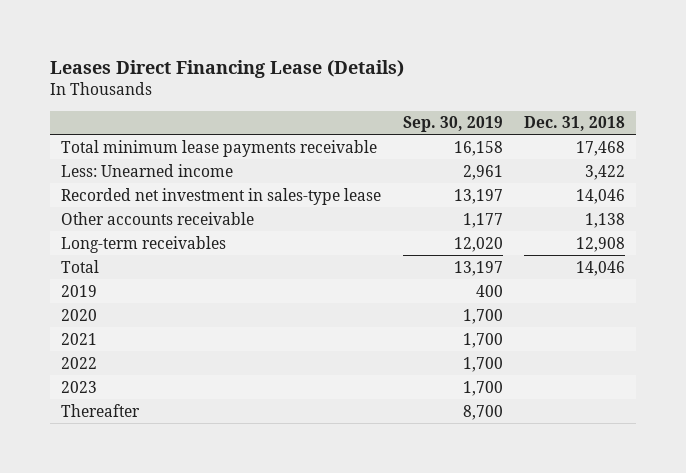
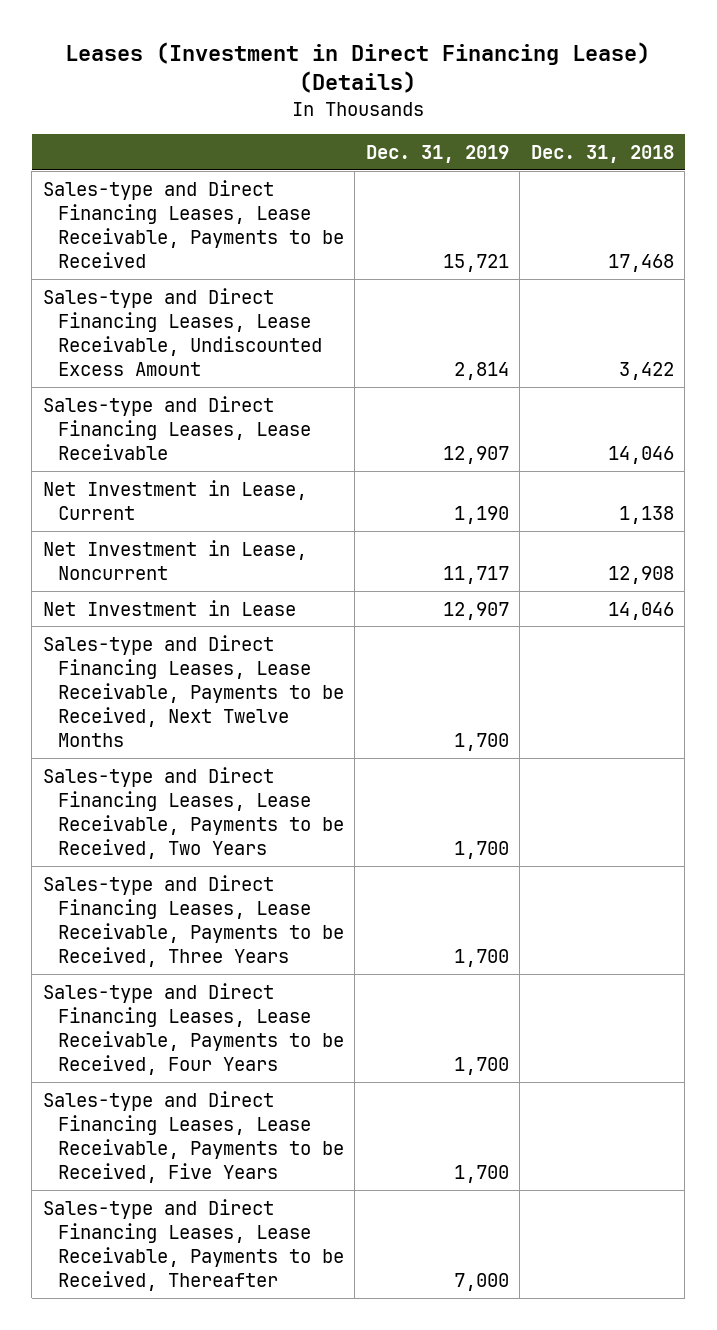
[50,60,405,79] Leases Direct Financing Lease (Details) -> [65,42,651,94] Leases (Investment in Direct Financing Lease) (Details)
[402,116,503,133] Sep. 30, 2019 -> none
none -> [365,144,509,163] Dec. 31, 2019
[60,284,97,297] 2019 -> none
[60,139,377,157] Total minimum lease payments receivable -> [42,179,344,269] Sales-type and Direct Financing Leases, Lease Receivable, Payments to be Received
[60,163,233,177] Less: Unearned income -> [42,287,322,377] Sales-type and Direct Financing Leases, Lease Receivable, Undiscounted Excess Amount
[60,187,381,205] Recorded net investment in sales-type lease -> [42,395,311,460] Sales-type and Direct Financing Leases, Lease Receivable
[60,211,254,225] Other accounts receivable -> [42,479,307,520] Net Investment in Lease, Current
[60,235,226,253] Long-term receivables -> [42,539,307,580] Net Investment in Lease, Noncurrent
[60,259,99,273] Total -> [42,599,296,616] Net Investment in Lease
none -> [42,634,344,748] Sales-type and Direct Financing Leases, Lease Receivable, Payments to be Received, Next Twelve Months
[60,308,97,321] 2020 -> [42,766,344,860] Sales-type and Direct Financing Leases, Lease Receivable, Payments to be Received, Two Years
[60,332,97,345] 2021 -> [42,874,344,968] Sales-type and Direct Financing Leases, Lease Receivable, Payments to be Received, Three Years
[60,356,97,369] 2022 -> [42,982,344,1076] Sales-type and Direct Financing Leases, Lease Receivable, Payments to be Received, Four Years
[60,380,97,393] 2023 -> [42,1090,344,1184] Sales-type and Direct Financing Leases, Lease Receivable, Payments to be Received, Five Years
[60,403,140,417] Thereafter -> [42,1198,344,1292] Sales-type and Direct Financing Leases, Lease Receivable, Payments to be Received, Thereafter

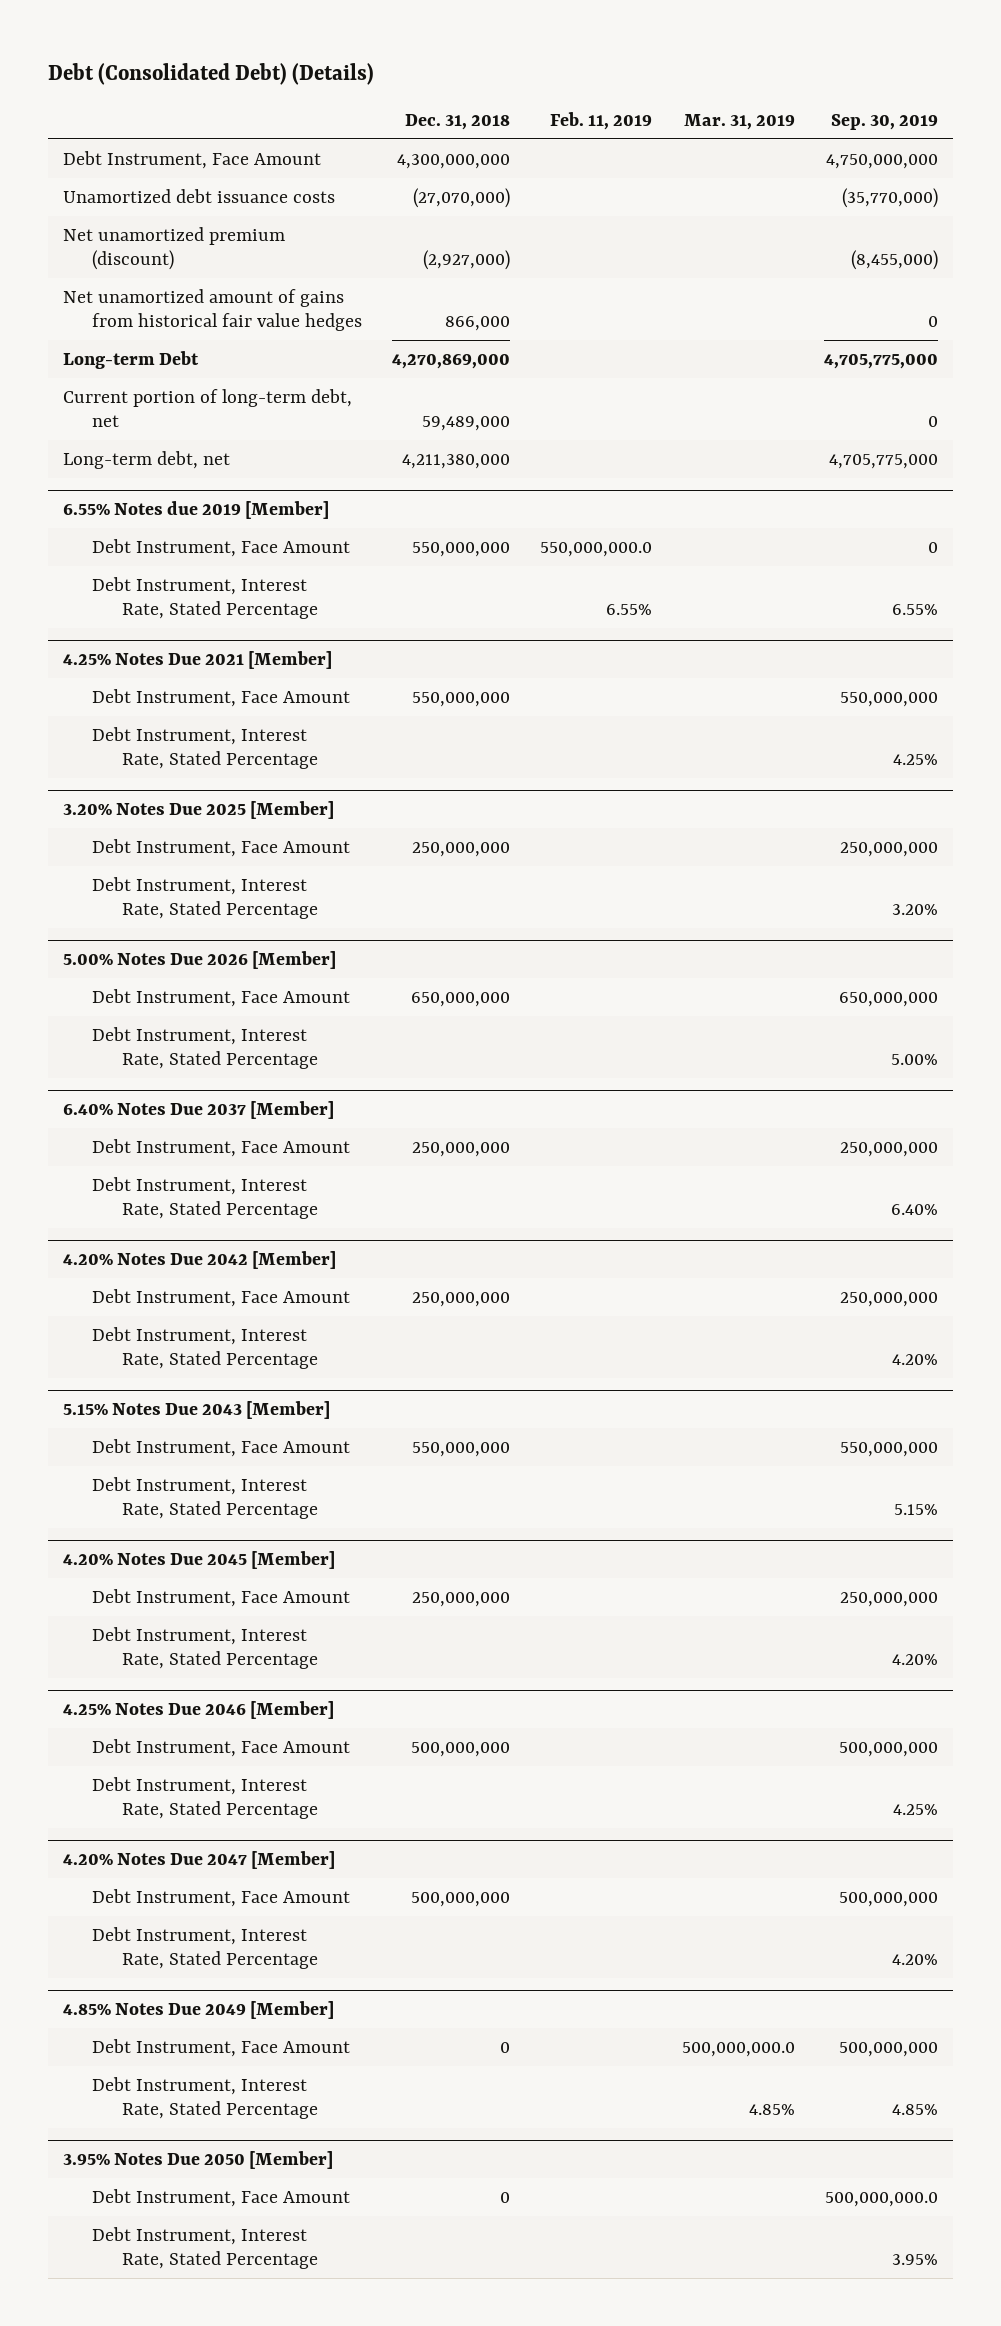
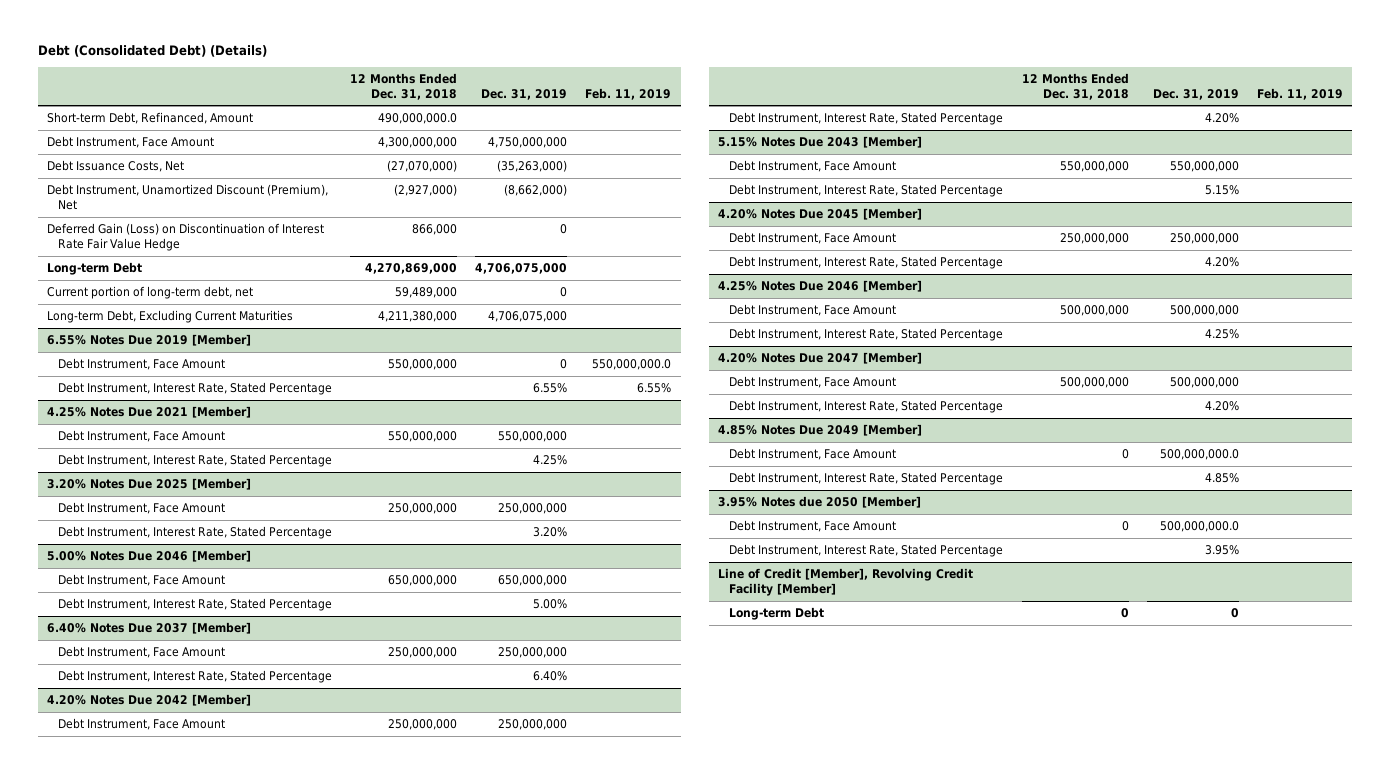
[405,113,511,130] Dec. 31, 2018 -> none
[683,113,795,130] Mar. 31, 2019 -> none
[831,113,939,130] Sep. 30, 2019 -> none
none -> [349,72,457,100] 12 Months Ended Dec. 31, 2018
none -> [481,88,568,100] Dec. 31, 2019
none -> [46,112,253,125] Short-term Debt, Refinanced, Amount
[63,188,336,203] Unamortized debt issuance costs -> [46,160,184,173] Debt Issuance Costs, Net
[63,226,286,271] Net unamortized premium (discount) -> [46,184,328,210] Debt Instrument, Unamortized Discount (Premium), Net
[63,288,363,332] Net unamortized amount of gains from historical fair value hedges -> [46,223,324,251] Deferred Gain (Loss) on Discontinuation of Interest Rate Fair Value Hedge
[63,450,231,469] Long-term debt, net -> [46,310,293,324] Long-term Debt, Excluding Current Maturities
[63,501,330,520] 6.55% Notes due 2019 [Member] -> [46,334,251,347] 6.55% Notes Due 2019 [Member]
[63,951,337,970] 5.00% Notes Due 2026 [Member] -> [46,550,251,563] 5.00% Notes Due 2046 [Member]
[63,2151,334,2170] 3.95% Notes Due 2050 [Member] -> [718,496,922,509] 3.95% Notes due 2050 [Member]
none -> [718,568,974,596] Line of Credit [Member], Revolving Credit Facility [Member]
none -> [729,607,825,621] Long-term Debt

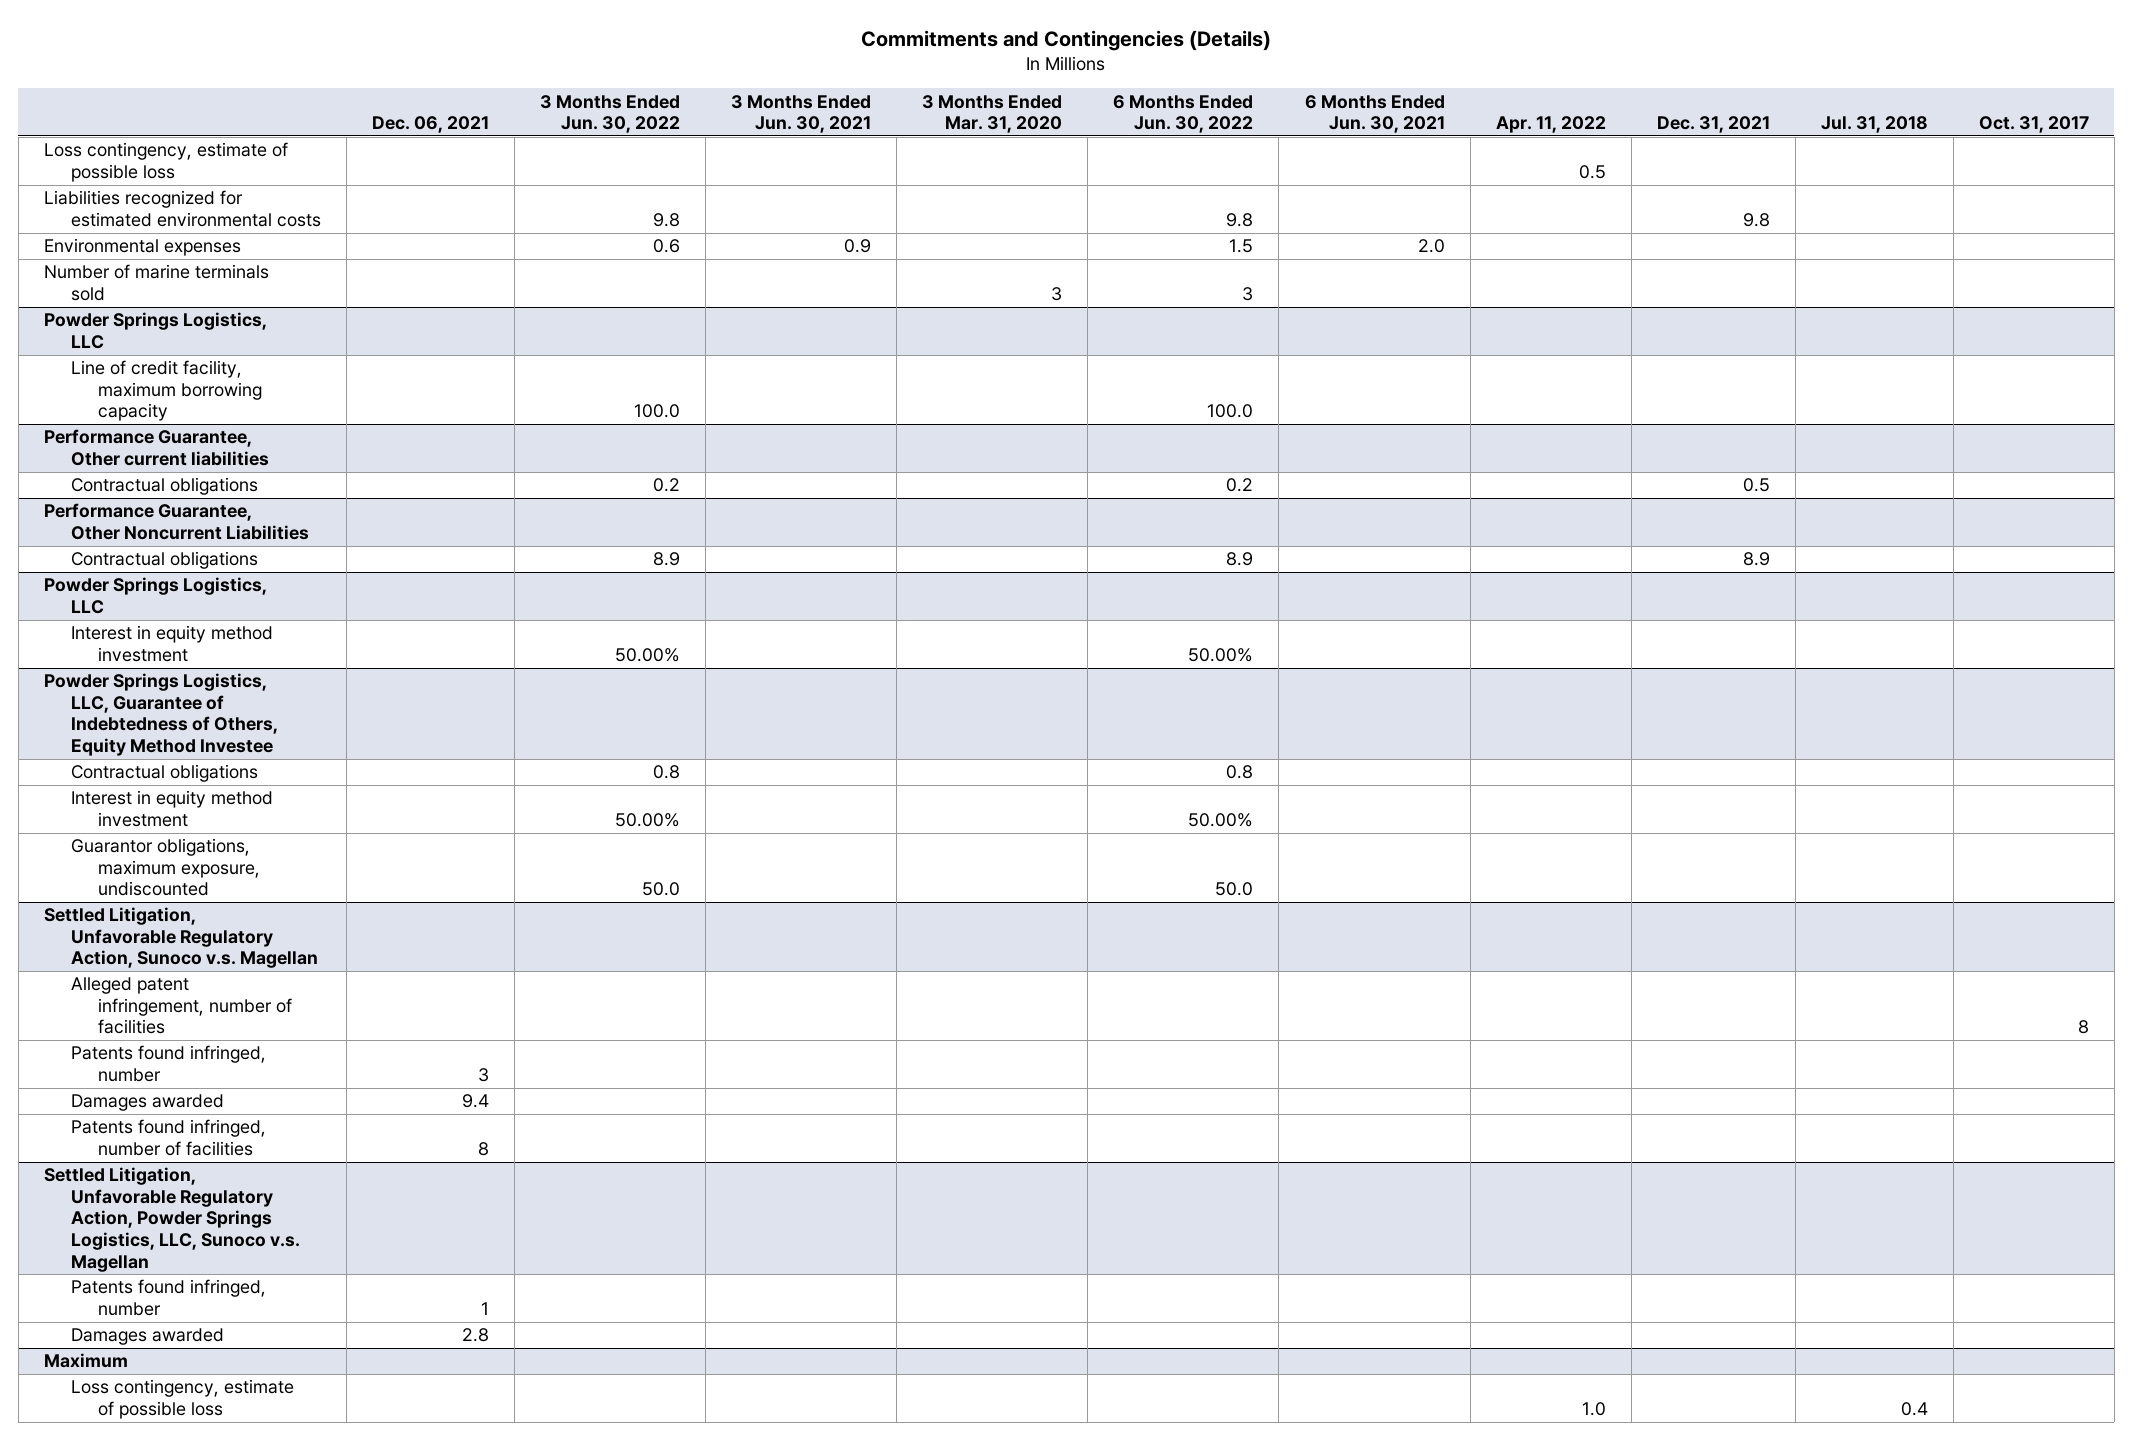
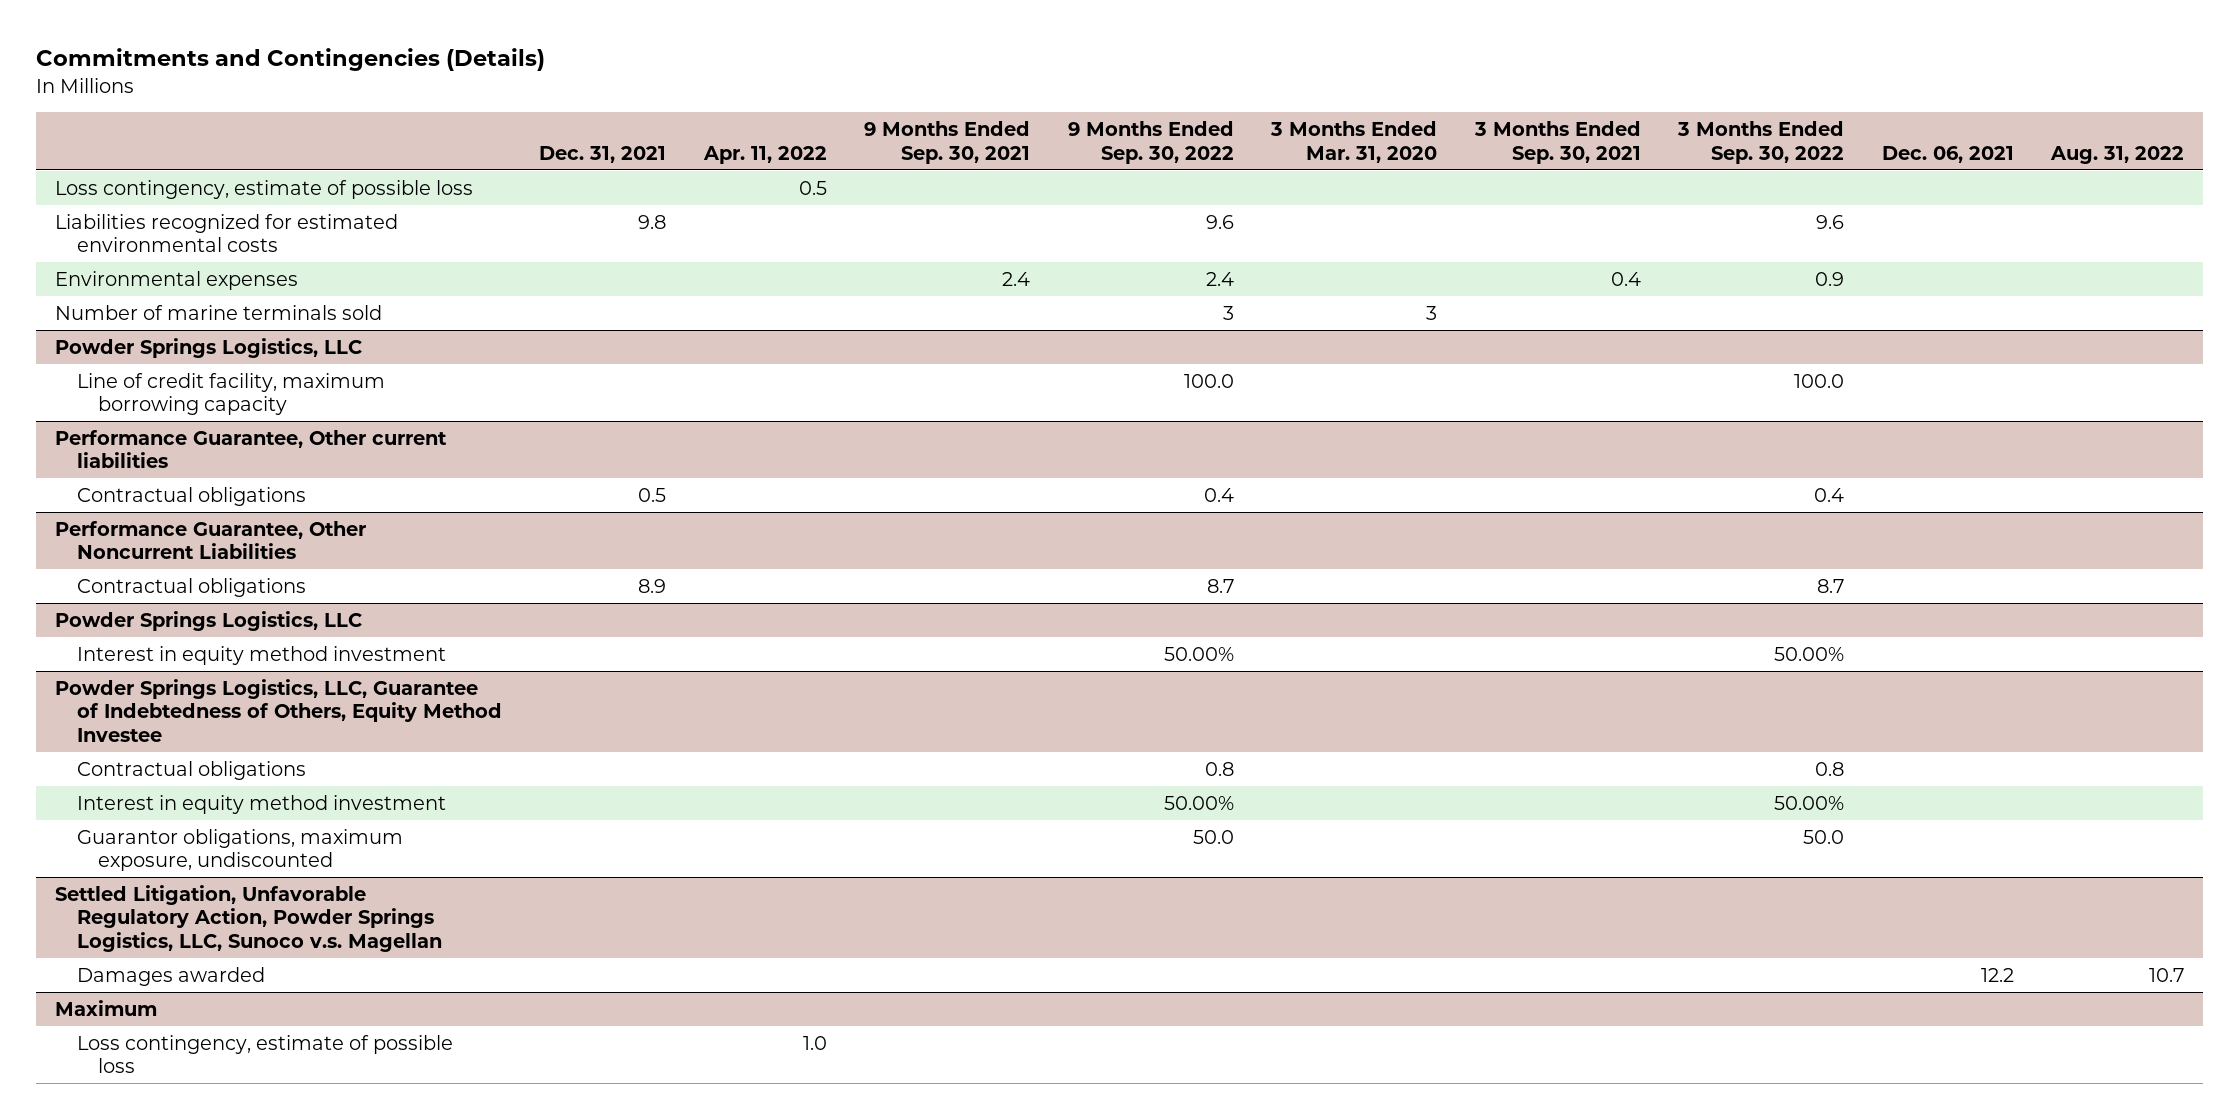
[540,94,681,134] 3 Months Ended Jun. 30, 2022 -> none
[731,94,872,134] 3 Months Ended Jun. 30, 2021 -> none
[1113,94,1254,134] 6 Months Ended Jun. 30, 2022 -> none
[1304,94,1445,134] 6 Months Ended Jun. 30, 2021 -> none
[1820,116,1928,134] Jul. 31, 2018 -> none
[1978,116,2089,134] Oct. 31, 2017 -> none
none -> [864,121,1031,164] 9 Months Ended Sep. 30, 2021
none -> [1067,121,1234,164] 9 Months Ended Sep. 30, 2022
none -> [1473,121,1641,164] 3 Months Ended Sep. 30, 2021
none -> [1677,121,1845,164] 3 Months Ended Sep. 30, 2022
none -> [2050,145,2185,164] Aug. 31, 2022
[43,907,319,969] Settled Litigation, Unfavorable Regulatory Action, Sunoco v.s. Magellan -> none
[71,977,293,1035] Alleged patent infringement, number of facilities -> none
[71,1045,267,1082] Patents found infringed, number -> none
[71,1094,225,1112] Damages awarded -> none
[71,1119,267,1156] Patents found infringed, number of facilities -> none
[71,1279,267,1316] Patents found infringed, number -> none
[462,1328,490,1343] 2.8 -> [1980,967,2014,982] 12.2

